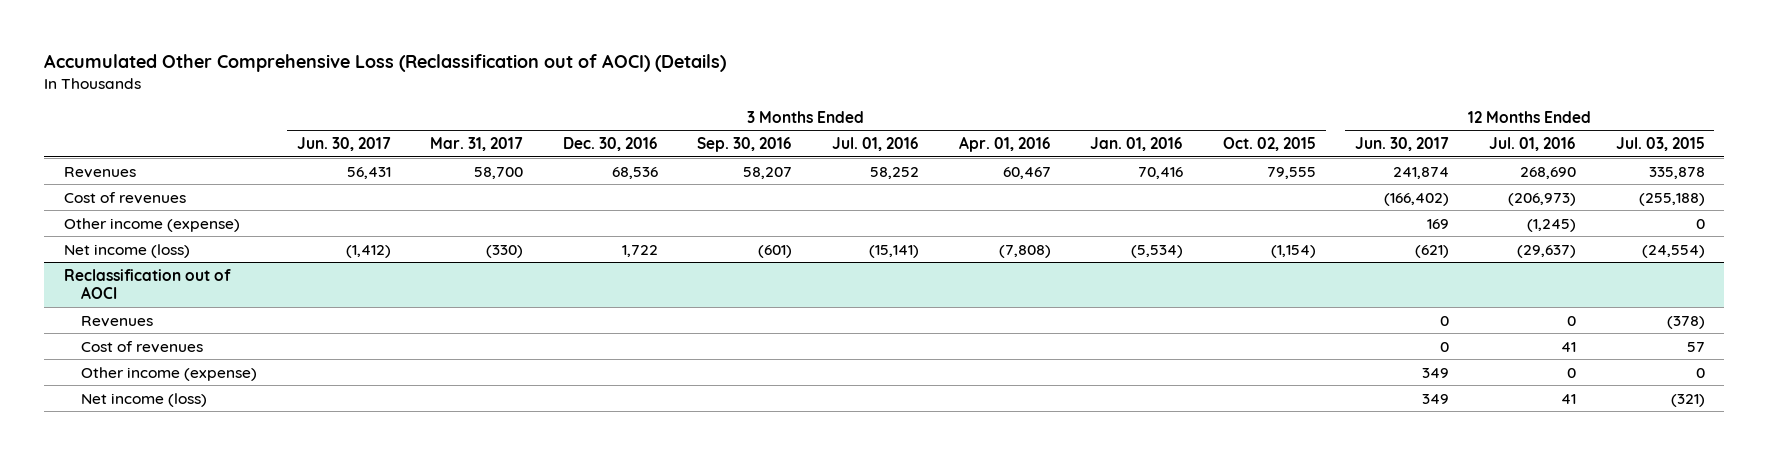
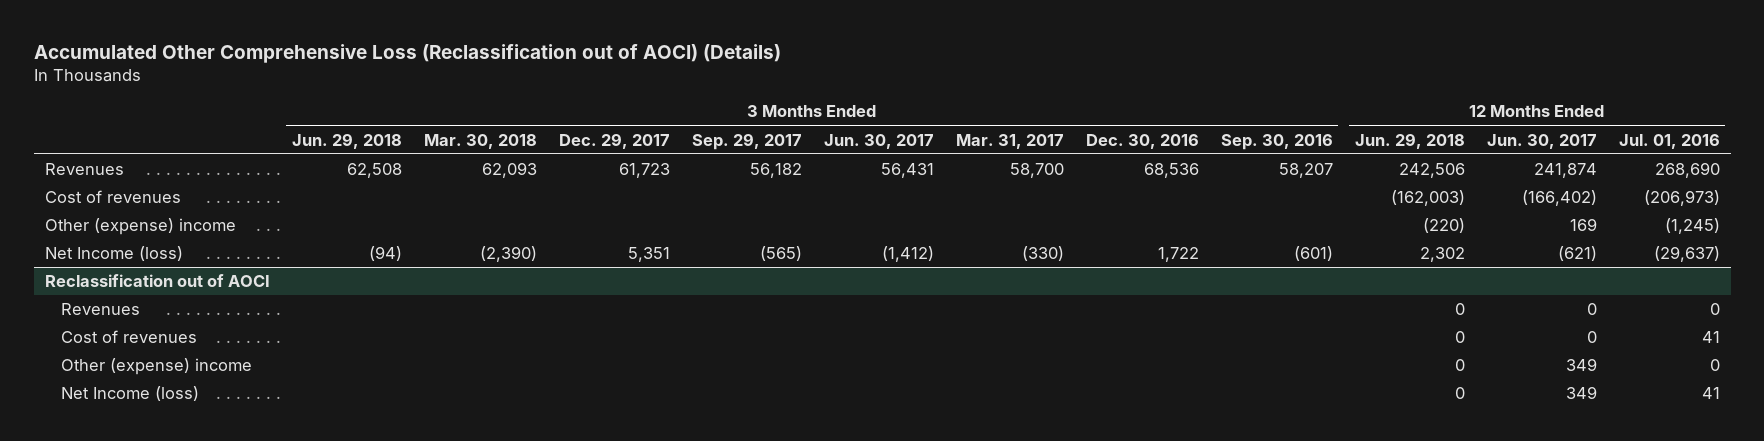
[831,137,919,152] Jul. 01, 2016 -> none
[958,136,1051,153] Apr. 01, 2016 -> none
[1090,137,1184,152] Jan. 01, 2016 -> none
[1222,137,1316,152] Oct. 02, 2015 -> none
[1615,137,1705,152] Jul. 03, 2015 -> none
none -> [291,132,402,149] Jun. 29, 2018
none -> [423,133,537,149] Mar. 30, 2018
none -> [558,132,670,149] Dec. 29, 2017
none -> [691,132,802,150] Sep. 29, 2017
none -> [1354,132,1465,149] Jun. 29, 2018
[63,217,240,232] Other income (expense) -> [44,218,236,236] Other (expense) income
[63,243,190,258] Net income (loss) -> [44,246,183,262] Net Income (loss)
[80,366,257,381] Other income (expense) -> [61,358,253,376] Other (expense) income
[80,392,207,407] Net income (loss) -> [61,386,200,402] Net Income (loss)

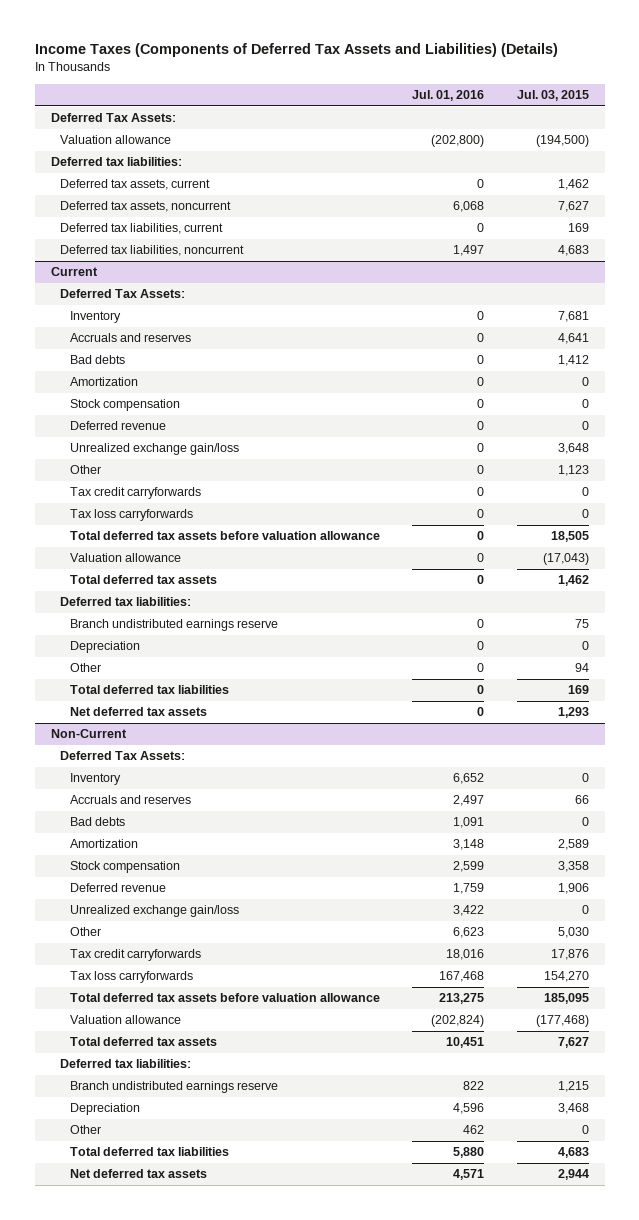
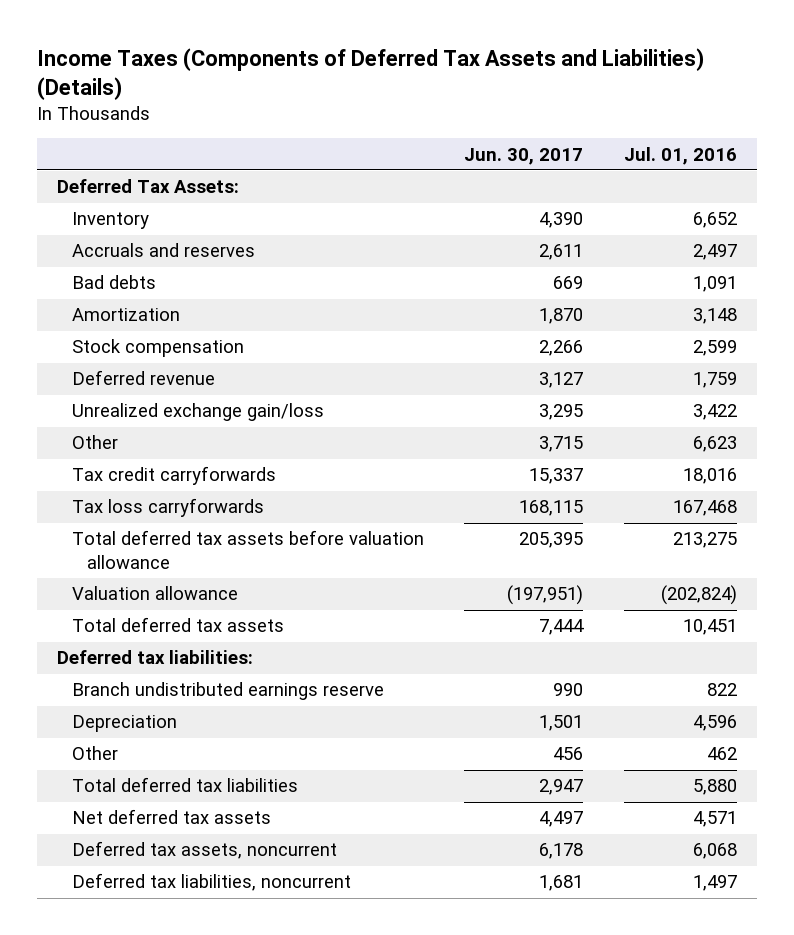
[516,90,589,102] Jul. 03, 2015 -> none
none -> [464,147,584,165] Jun. 30, 2017
[60,135,172,145] Valuation allowance -> none
[50,157,182,167] Deferred tax liabilities: -> none
[60,179,211,191] Deferred tax assets, current -> none
[60,223,224,235] Deferred tax liabilities, current -> none
[50,267,98,277] Current -> none
[60,289,186,299] Deferred Tax Assets: -> none
[70,311,122,324] Inventory -> none
[70,333,192,343] Accruals and reserves -> none
[70,355,126,365] Bad debts -> none
[70,377,139,387] Amortization -> none
[70,399,181,412] Stock compensation -> none
[70,421,167,431] Deferred revenue -> none
[70,443,240,456] Unrealized exchange gain/loss -> none
[70,465,102,475] Other -> none
[70,487,202,500] Tax credit carryforwards -> none
[70,509,194,522] Tax loss carryforwards -> none
[70,531,381,541] Total deferred tax assets before valuation allowance -> none
[70,553,182,563] Valuation allowance -> none
[70,575,218,585] Total deferred tax assets -> none
[60,597,192,607] Deferred tax liabilities: -> none
[70,619,279,632] Branch undistributed earnings reserve -> none
[70,641,141,654] Depreciation -> none
[70,663,102,673] Other -> none
[70,685,230,695] Total deferred tax liabilities -> none
[70,707,208,717] Net deferred tax assets -> none
[50,729,127,739] Non-Current -> none
[60,751,186,761] Deferred Tax Assets: -> none
[60,201,232,213] Deferred tax assets, noncurrent -> [72,841,338,860] Deferred tax assets, noncurrent
[60,245,245,257] Deferred tax liabilities, noncurrent -> [72,873,352,892] Deferred tax liabilities, noncurrent

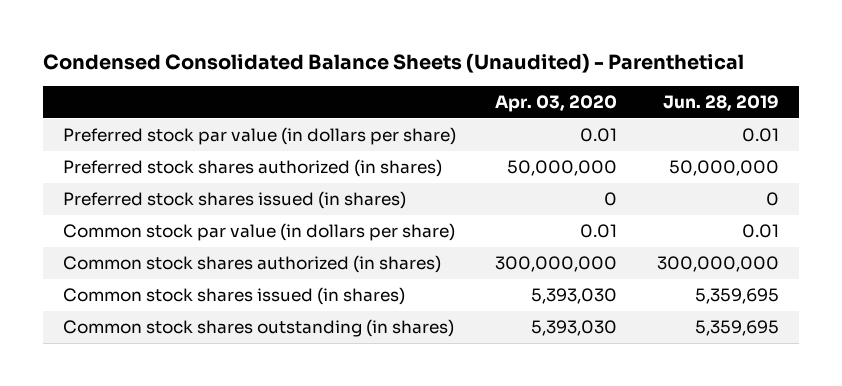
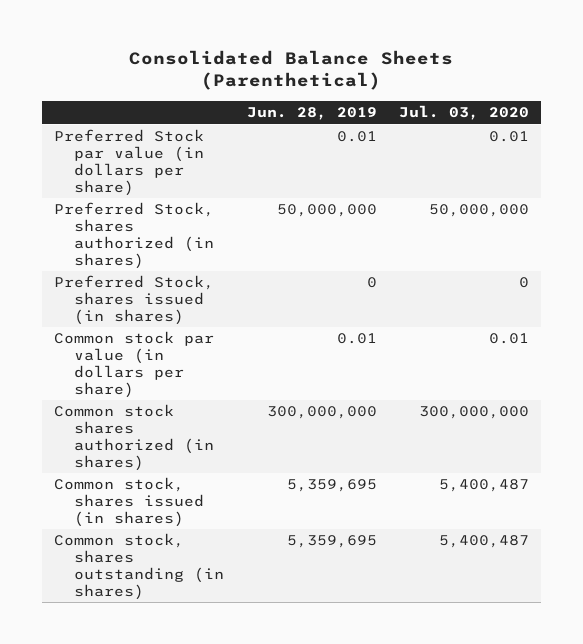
[42,52,744,73] Condensed Consolidated Balance Sheets (Unaudited) - Parenthetical -> [129,50,454,91] Consolidated Balance Sheets (Parenthetical)
[495,94,618,112] Apr. 03, 2020 -> none
none -> [399,105,530,121] Jul. 03, 2020
[62,127,456,146] Preferred stock par value (in dollars per share) -> [53,129,204,196] Preferred Stock par value (in dollars per share)
[62,159,442,178] Preferred stock shares authorized (in shares) -> [53,202,214,269] Preferred Stock, shares authorized (in shares)
[62,191,406,210] Preferred stock shares issued (in shares) -> [53,275,214,325] Preferred Stock, shares issued (in shares)
[62,287,405,306] Common stock shares issued (in shares) -> [53,477,204,527] Common stock, shares issued (in shares)
[62,319,454,338] Common stock shares outstanding (in shares) -> [53,533,224,600] Common stock, shares outstanding (in shares)

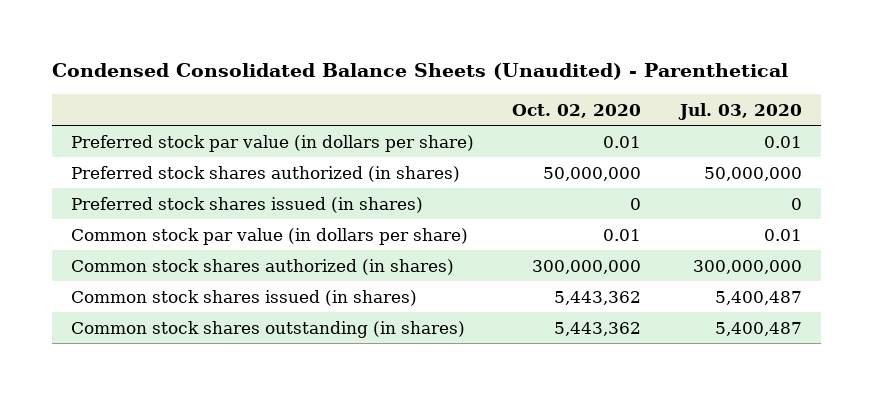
[129,50,454,91] Consolidated Balance Sheets (Parenthetical) -> [51,63,788,81] Condensed Consolidated Balance Sheets (Unaudited) - Parenthetical
[246,107,377,121] Jun. 28, 2019 -> none
none -> [512,103,642,118] Oct. 02, 2020
[53,129,204,196] Preferred Stock par value (in dollars per share) -> [70,134,474,152] Preferred stock par value (in dollars per share)
[53,202,214,269] Preferred Stock, shares authorized (in shares) -> [70,165,460,182] Preferred stock shares authorized (in shares)
[53,275,214,325] Preferred Stock, shares issued (in shares) -> [70,196,423,213] Preferred stock shares issued (in shares)
[53,477,204,527] Common stock, shares issued (in shares) -> [70,289,417,306] Common stock shares issued (in shares)
[53,533,224,600] Common stock, shares outstanding (in shares) -> [70,320,465,338] Common stock shares outstanding (in shares)

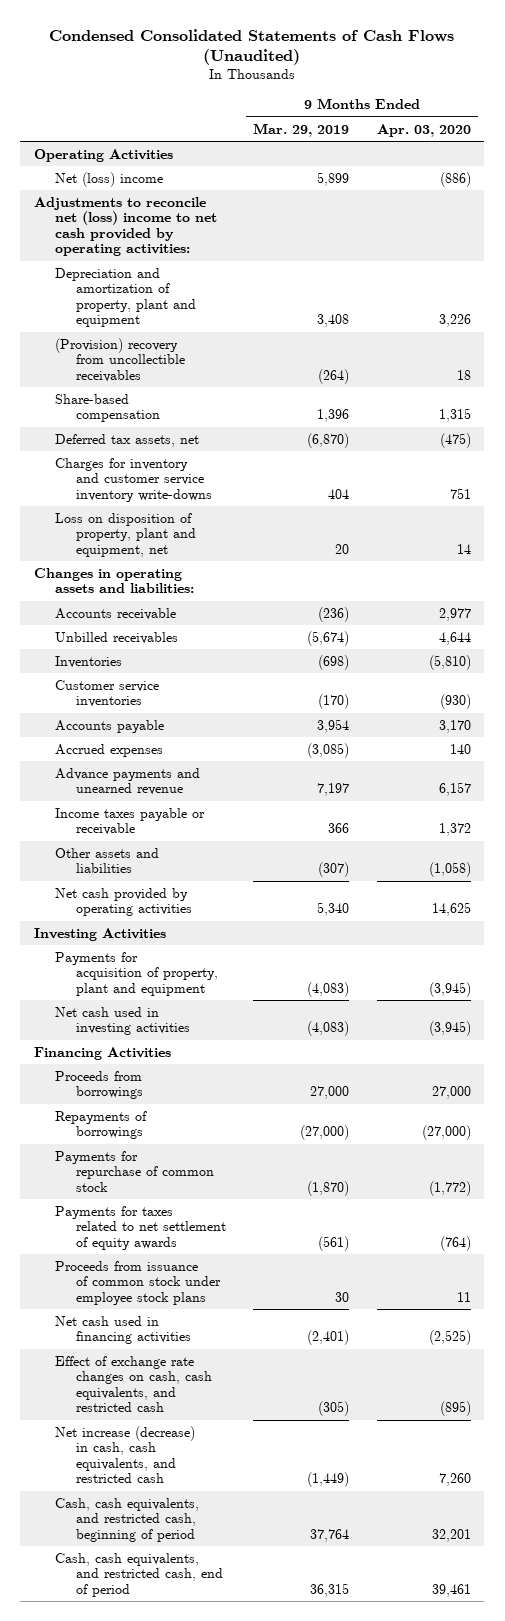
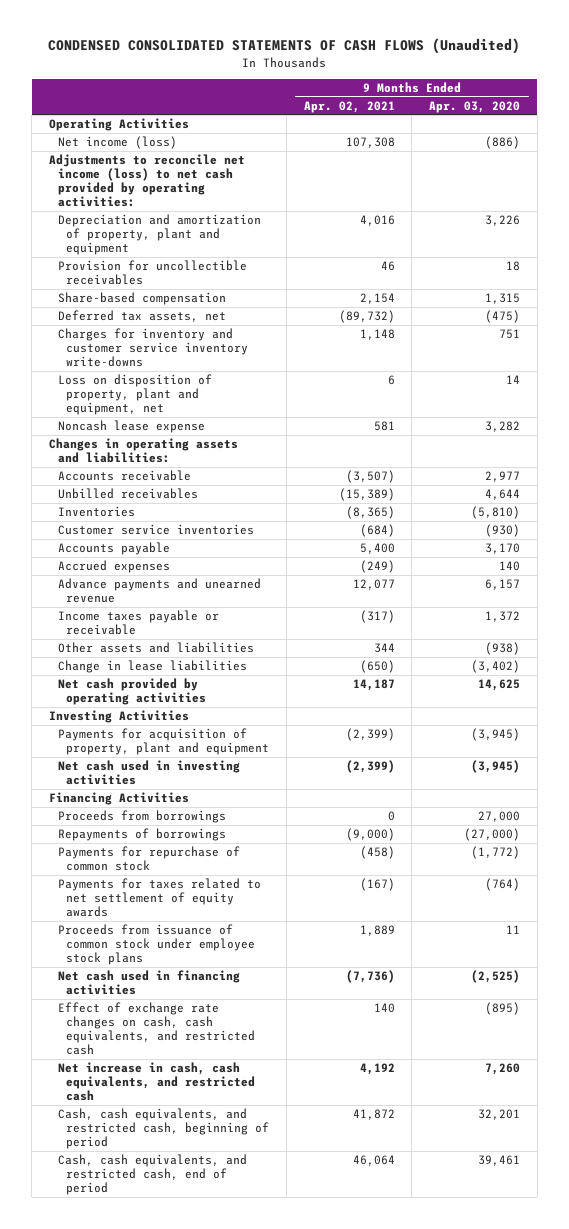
[49,28,455,66] Condensed Consolidated Statements of Cash Flows (Unaudited) -> [48,38,521,55] CONDENSED CONSOLIDATED STATEMENTS OF CASH FLOWS (Unaudited)
[253,122,350,137] Mar. 29, 2019 -> none
none -> [303,100,395,113] Apr. 02, 2021
[54,171,163,187] Net (loss) income -> [57,136,177,150] Net income (loss)
[33,196,217,257] Adjustments to reconcile net (loss) income to net cash provided by operating activities: -> [48,154,245,208] Adjustments to reconcile net income (loss) to net cash provided by operating activities:
[54,337,185,382] (Provision) recovery from uncollectible receivables -> [57,260,247,286] Provision for uncollectible receivables
none -> [57,420,205,434] Noncash lease expense
[428,862,471,878] (1,058) -> [485,642,521,656] (938)
none -> [57,660,247,674] Change in lease liabilities
[54,1425,195,1484] Net increase (decrease) in cash, cash equivalents, and restricted cash -> [57,1062,256,1102] Net increase in cash, cash equivalents, and restricted cash

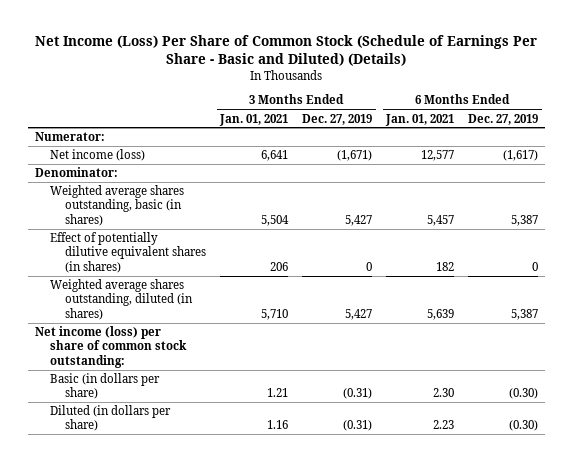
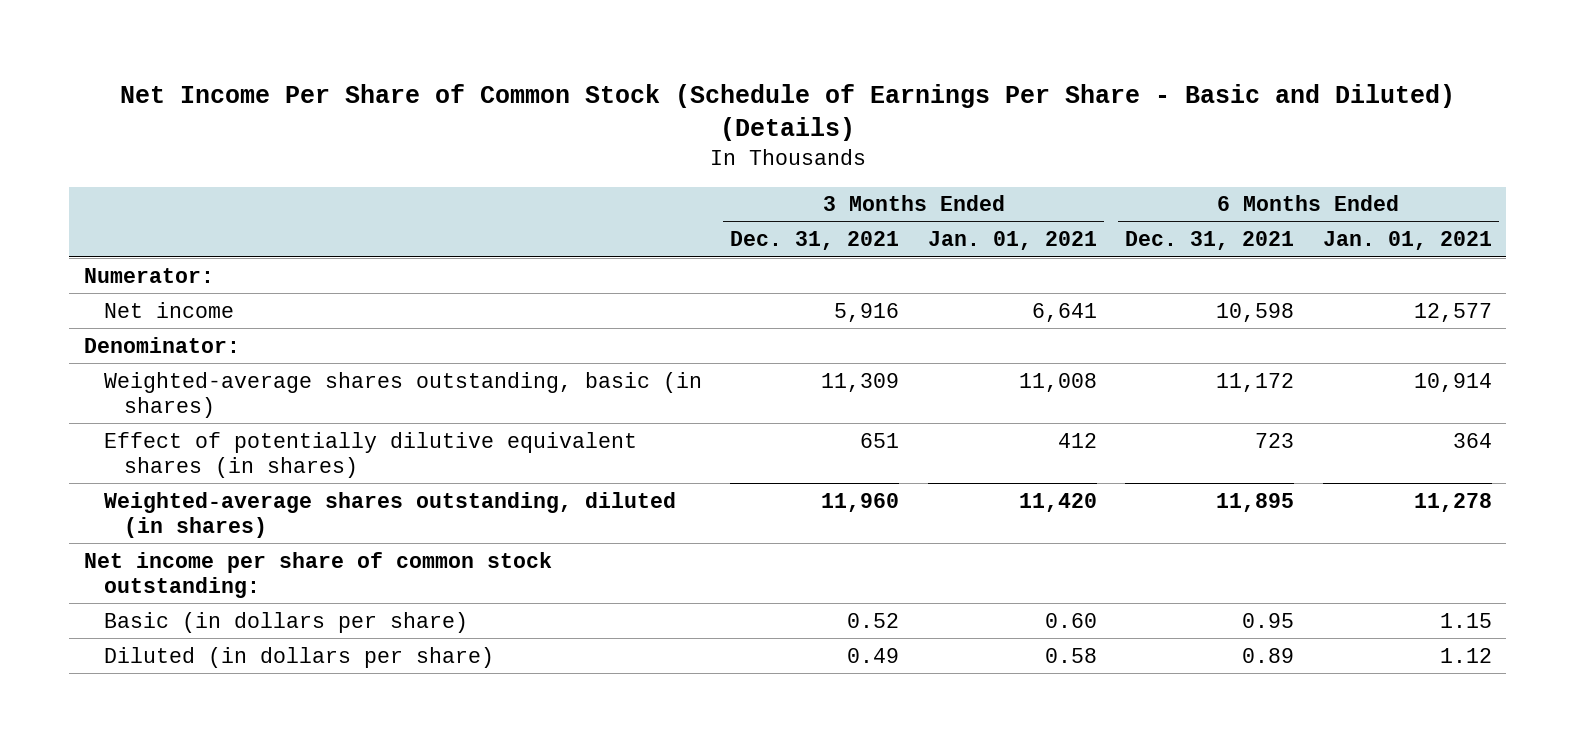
[35,34,538,66] Net Income (Loss) Per Share of Common Stock (Schedule of Earnings Per Share - Basic and Diluted) (Details) -> [119,83,1455,142] Net Income Per Share of Common Stock (Schedule of Earnings Per Share - Basic and Diluted) (Details)
[302,113,373,125] Dec. 27, 2019 -> none
[468,113,539,125] Dec. 27, 2019 -> none
none -> [730,231,900,251] Dec. 31, 2021
none -> [1125,231,1295,251] Dec. 31, 2021
[50,149,146,162] Net income (loss) -> [103,301,234,318] Net income
[50,185,185,226] Weighted average shares outstanding, basic (in shares) -> [103,371,702,418] Weighted-average shares outstanding, basic (in shares)
[261,214,290,226] 5,504 -> [1018,372,1097,392] 11,008
[427,214,455,226] 5,457 -> [1413,372,1492,392] 10,914
[270,261,289,271] 206 -> [1057,432,1097,448] 412
[436,261,455,271] 182 -> [1452,432,1492,448] 364
[50,279,194,320] Weighted average shares outstanding, diluted (in shares) -> [103,491,676,538] Weighted-average shares outstanding, diluted (in shares)
[261,308,289,320] 5,710 -> [1018,492,1097,512] 11,420
[427,308,455,320] 5,639 -> [1413,492,1492,512] 11,278
[34,326,188,368] Net income (loss) per share of common stock outstanding: -> [83,551,552,598] Net income per share of common stock outstanding:
[267,388,289,398] 1.21 -> [1044,612,1097,628] 0.60
[433,388,455,398] 2.30 -> [1439,612,1492,628] 1.15
[267,420,289,430] 1.16 -> [1044,647,1097,663] 0.58
[433,420,455,430] 2.23 -> [1439,647,1492,663] 1.12

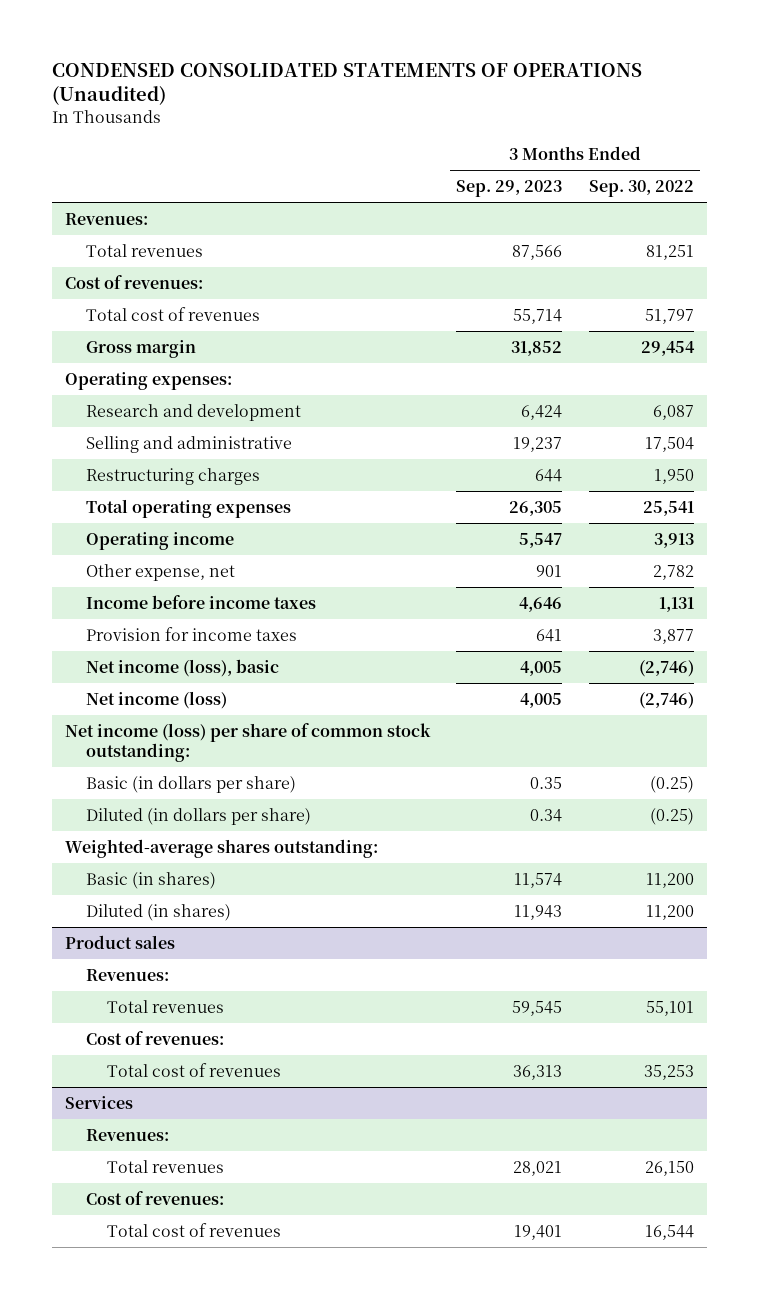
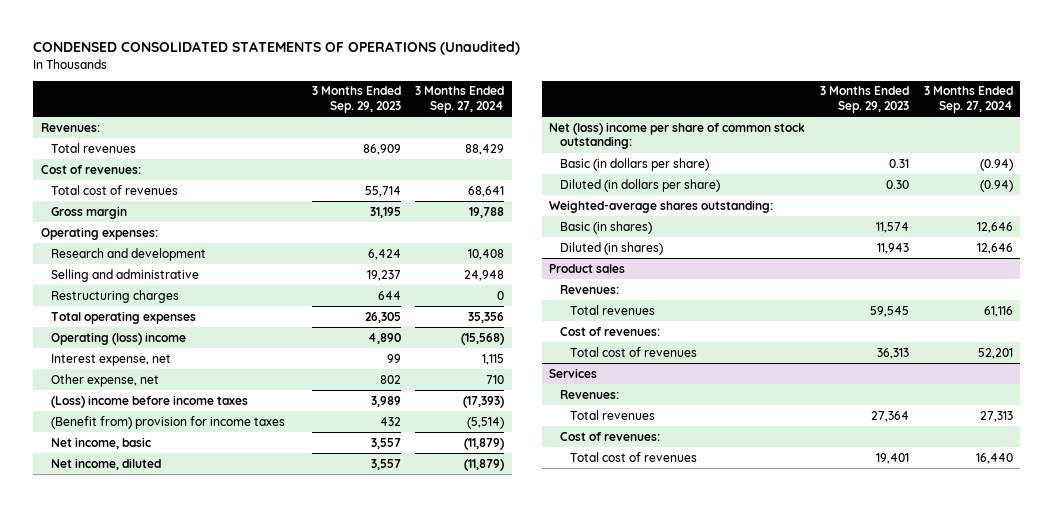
[588,180,694,198] Sep. 30, 2022 -> none
none -> [415,86,505,114] 3 Months Ended Sep. 27, 2024
[512,244,563,260] 87,566 -> [362,143,401,155] 86,909
[511,340,563,356] 31,852 -> [369,206,401,218] 31,195
[86,531,235,550] Operating income -> [51,331,187,345] Operating (loss) income
[519,532,563,548] 5,547 -> [367,332,401,344] 4,890
none -> [51,353,172,366] Interest expense, net
[536,564,563,577] 901 -> [379,374,401,384] 802
[86,594,317,609] Income before income taxes -> [51,394,249,408] (Loss) income before income taxes
[519,596,563,612] 4,646 -> [370,395,401,407] 3,989
[86,626,298,641] Provision for income taxes -> [51,415,286,429] (Benefit from) provision for income taxes
[536,628,563,642] 641 -> [379,416,401,426] 432
[86,658,280,677] Net income (loss), basic -> [51,436,152,449] Net income, basic
[520,660,563,676] 4,005 -> [370,437,401,449] 3,557
[86,690,228,709] Net income (loss) -> [51,457,162,470] Net income, diluted
[520,692,563,708] 4,005 -> [370,458,401,470] 3,557
[65,722,432,762] Net income (loss) per share of common stock outstanding: -> [549,121,806,150] Net (loss) income per share of common stock outstanding:
[530,776,563,789] 0.35 -> [889,158,910,168] 0.31
[530,808,563,822] 0.34 -> [886,179,910,189] 0.30
[513,1160,563,1176] 28,021 -> [871,410,910,422] 27,364

